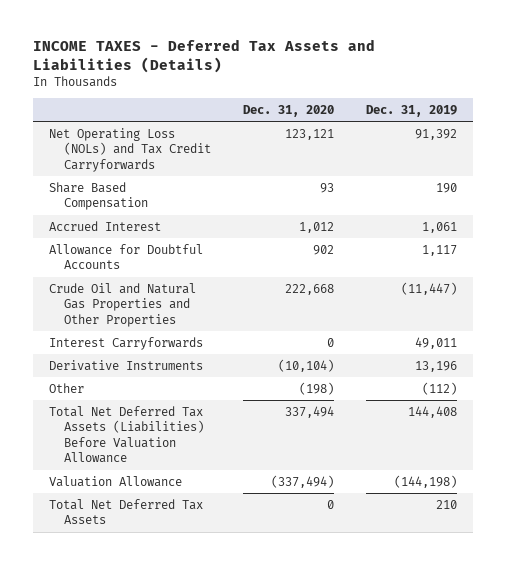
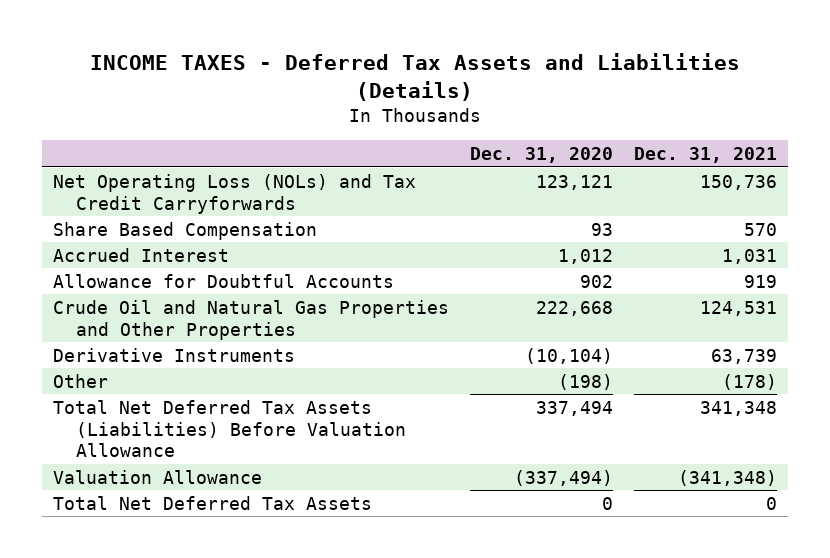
[366,104,458,117] Dec. 31, 2019 -> none
none -> [634,146,778,163] Dec. 31, 2021
[48,336,203,350] Interest Carryforwards -> none

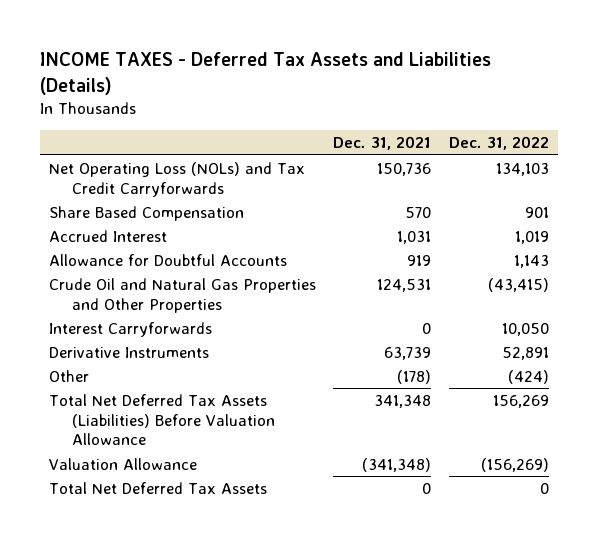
[469,146,613,163] Dec. 31, 2020 -> none
none -> [448,136,549,151] Dec. 31, 2022
none -> [49,321,213,337] Interest Carryforwards

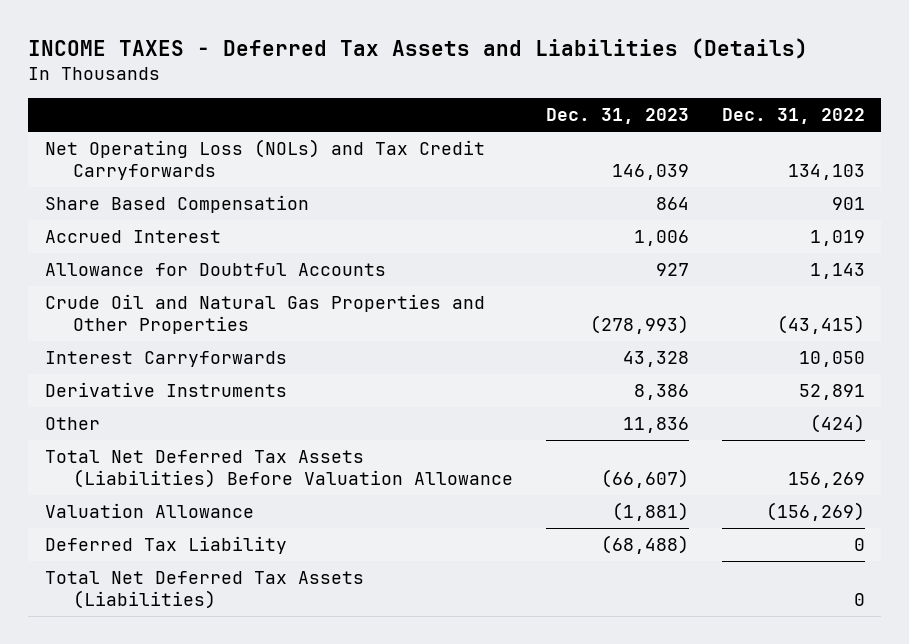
[333,136,432,151] Dec. 31, 2021 -> none
none -> [545,108,689,125] Dec. 31, 2023
none -> [44,536,287,555] Deferred Tax Liability
[49,481,268,494] Total Net Deferred Tax Assets -> [44,571,364,609] Total Net Deferred Tax Assets (Liabilities)

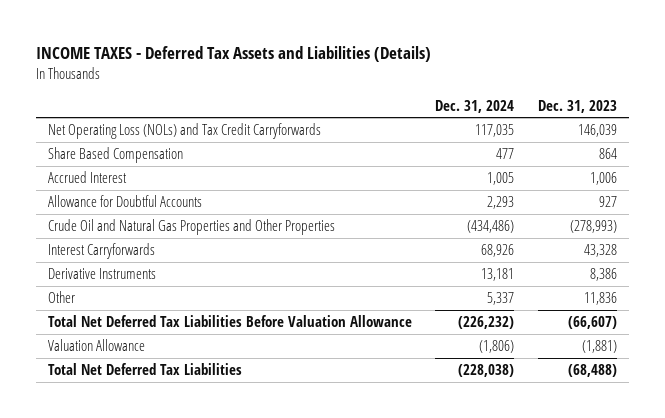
[721,108,865,125] Dec. 31, 2022 -> none
none -> [435,99,515,113] Dec. 31, 2024
[44,450,513,488] Total Net Deferred Tax Assets (Liabilities) Before Valuation Allowance -> [47,315,412,328] Total Net Deferred Tax Liabilities Before Valuation Allowance
[44,571,364,609] Total Net Deferred Tax Assets (Liabilities) -> none
[44,536,287,555] Deferred Tax Liability -> [47,363,242,376] Total Net Deferred Tax Liabilities

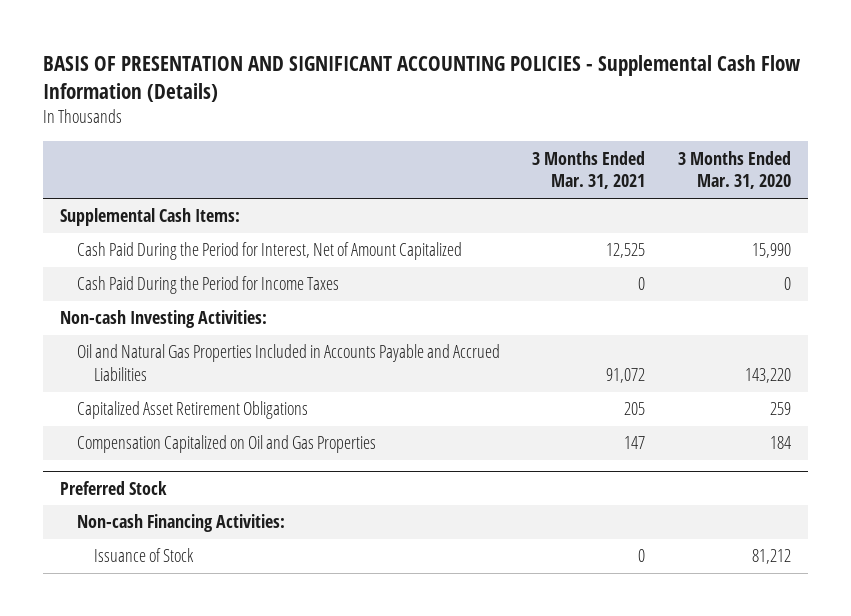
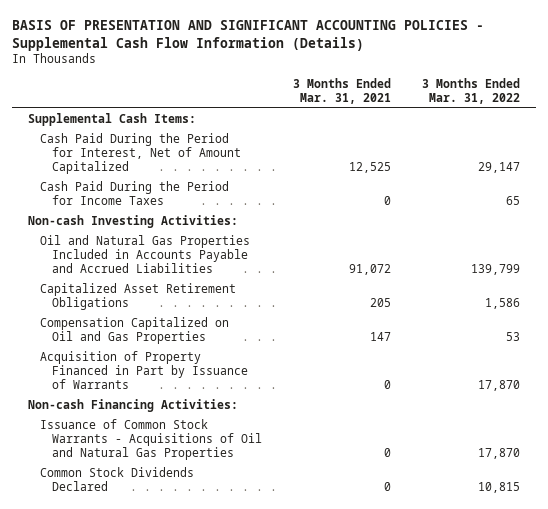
[678,150,792,190] 3 Months Ended Mar. 31, 2020 -> none
none -> [422,78,521,104] 3 Months Ended Mar. 31, 2022
[59,480,167,495] Preferred Stock -> none
none -> [39,350,248,389] Acquisition of Property Financed in Part by Issuance of Warrants
[93,548,194,563] Issuance of Stock -> [39,418,262,460] Issuance of Common Stock Warrants - Acquisitions of Oil and Natural Gas Properties
none -> [39,466,194,491] Common Stock Dividends Declared

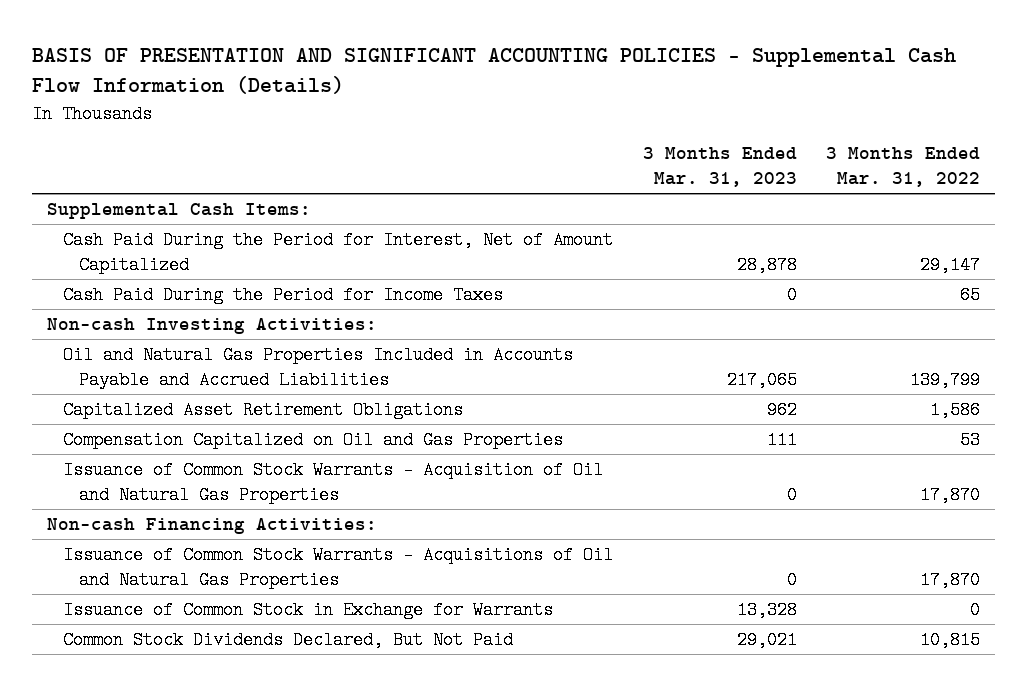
[293,78,392,104] 3 Months Ended Mar. 31, 2021 -> none
none -> [642,146,797,187] 3 Months Ended Mar. 31, 2023
[39,350,248,389] Acquisition of Property Financed in Part by Issuance of Warrants -> [63,460,604,504] Issuance of Common Stock Warrants - Acquisition of Oil and Natural Gas Properties
none -> [63,600,554,619] Issuance of Common Stock in Exchange for Warrants
[39,466,194,491] Common Stock Dividends Declared -> [63,630,514,649] Common Stock Dividends Declared, But Not Paid

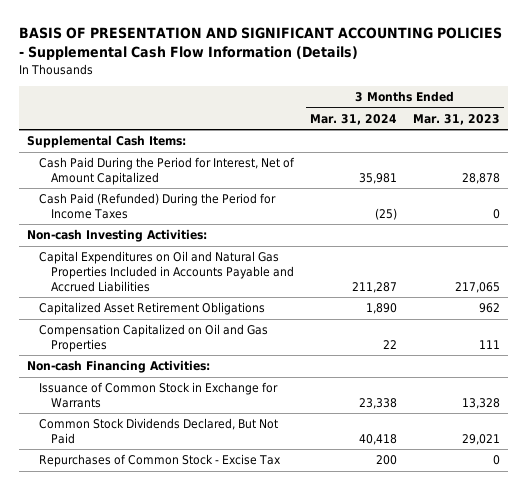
[826,146,981,187] 3 Months Ended Mar. 31, 2022 -> none
none -> [310,113,398,125] Mar. 31, 2024
[63,285,504,304] Cash Paid During the Period for Income Taxes -> [39,193,277,219] Cash Paid (Refunded) During the Period for Income Taxes
[63,345,574,389] Oil and Natural Gas Properties Included in Accounts Payable and Accrued Liabilities -> [39,251,295,292] Capital Expenditures on Oil and Natural Gas Properties Included in Accounts Payable and Accrued Liabilities
[63,460,604,504] Issuance of Common Stock Warrants - Acquisition of Oil and Natural Gas Properties -> none
[63,545,614,589] Issuance of Common Stock Warrants - Acquisitions of Oil and Natural Gas Properties -> none
none -> [39,454,282,468] Repurchases of Common Stock - Excise Tax

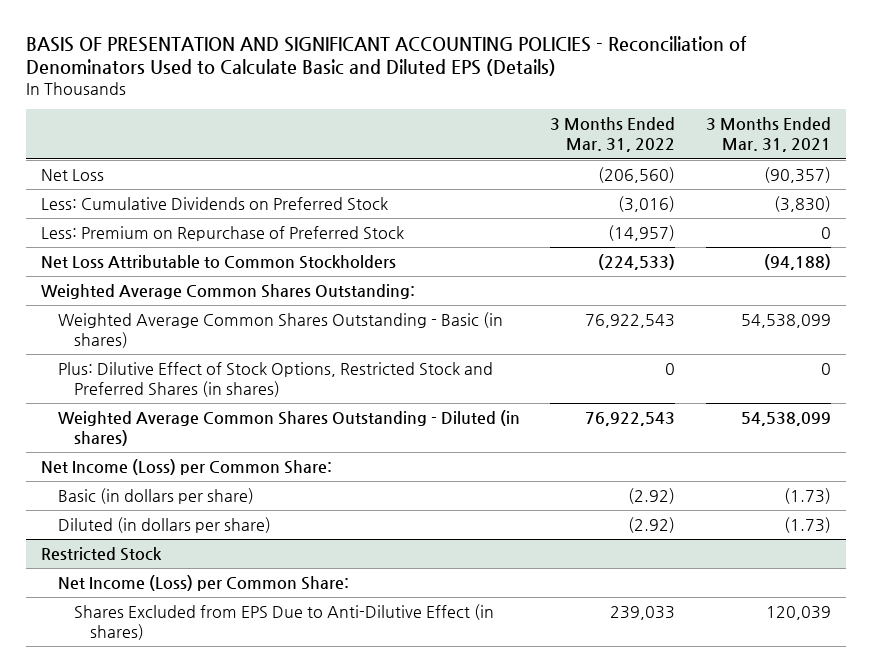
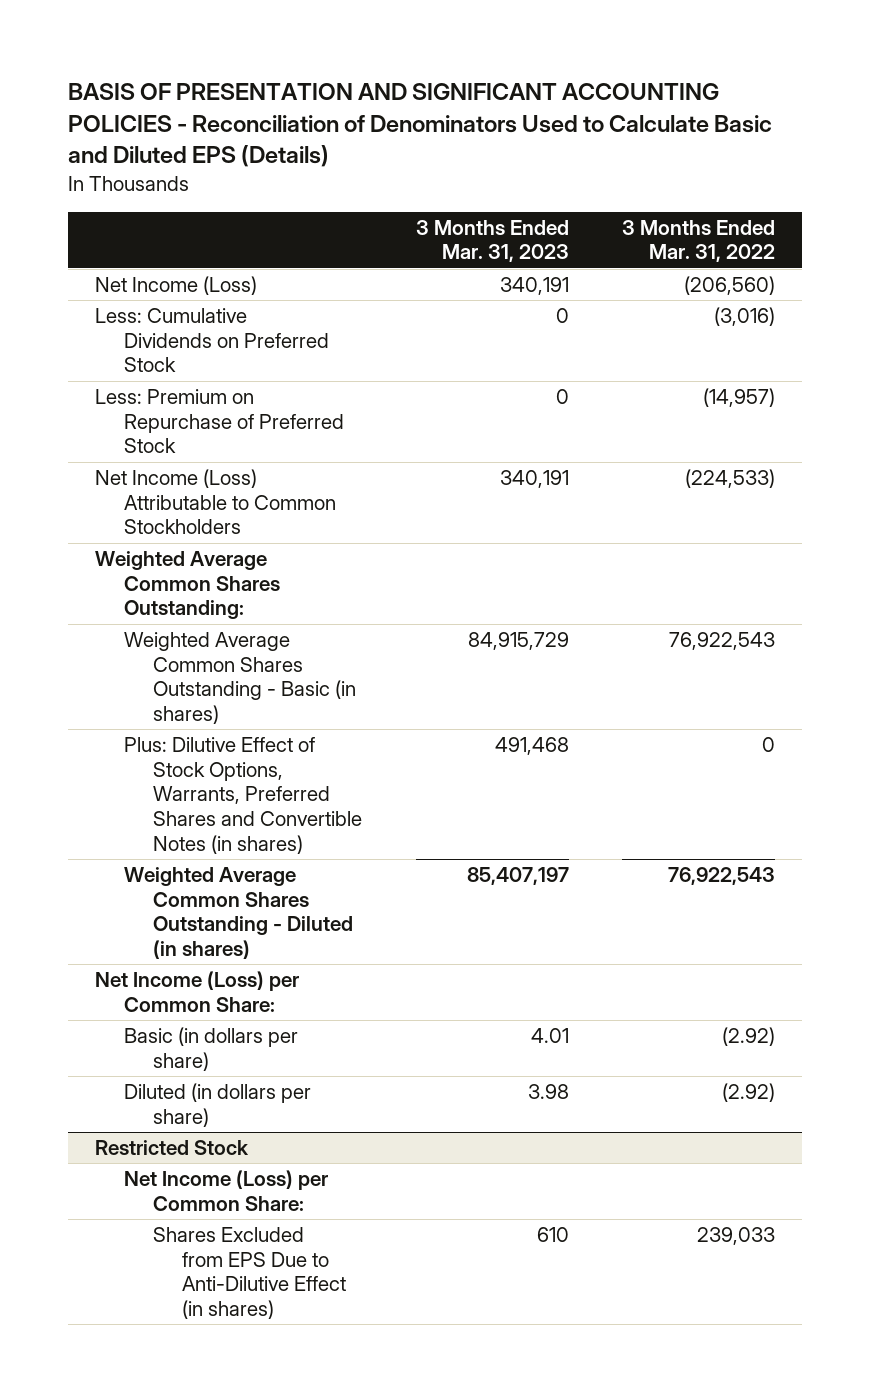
[705,117,831,153] 3 Months Ended Mar. 31, 2021 -> none
none -> [415,219,569,263] 3 Months Ended Mar. 31, 2023
[41,169,105,182] Net Loss -> [94,276,257,296] Net Income (Loss)
[41,255,397,270] Net Loss Attributable to Common Stockholders -> [94,469,336,535] Net Income (Loss) Attributable to Common Stockholders
[57,362,493,397] Plus: Dilutive Effect of Stock Options, Restricted Stock and Preferred Shares (in shares) -> [123,737,363,854] Plus: Dilutive Effect of Stock Options, Warrants, Preferred Shares and Convertible Notes (in shares)

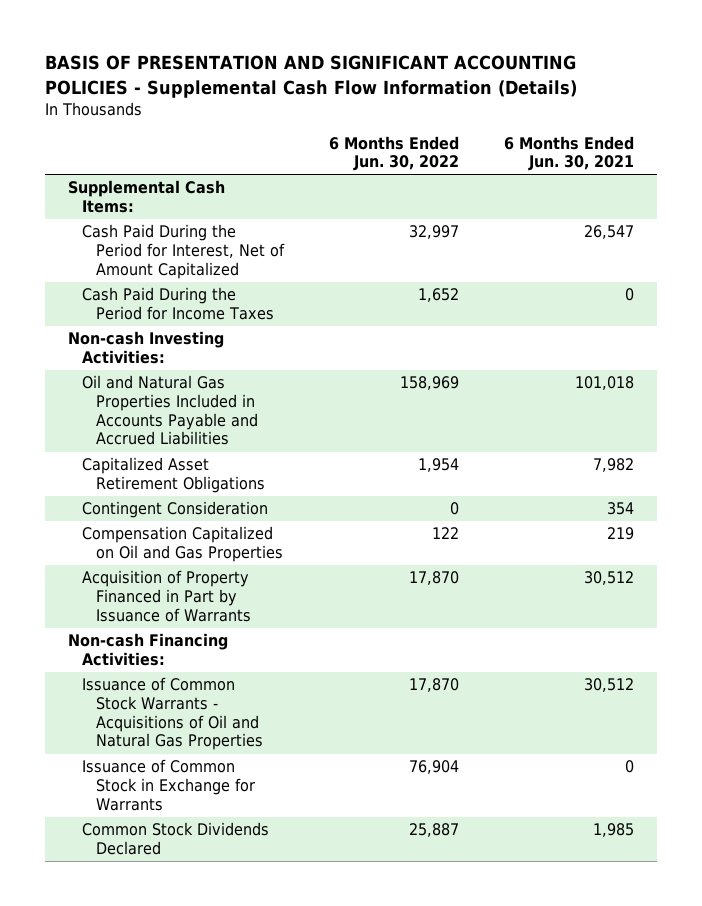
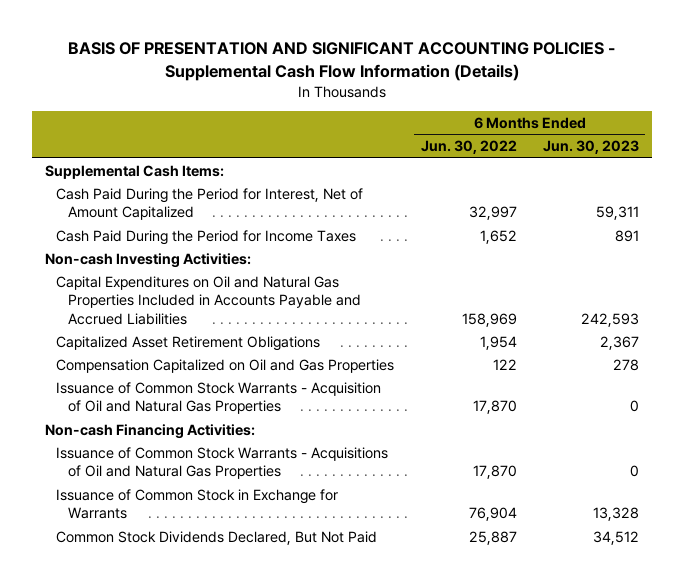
[504,135,635,172] 6 Months Ended Jun. 30, 2021 -> none
none -> [542,140,639,155] Jun. 30, 2023
[81,375,258,446] Oil and Natural Gas Properties Included in Accounts Payable and Accrued Liabilities -> [56,275,361,325] Capital Expenditures on Oil and Natural Gas Properties Included in Accounts Payable and Accrued Liabilities
[81,501,268,519] Contingent Consideration -> none
[81,570,251,622] Acquisition of Property Financed in Part by Issuance of Warrants -> [56,381,382,415] Issuance of Common Stock Warrants - Acquisition of Oil and Natural Gas Properties
[81,822,269,856] Common Stock Dividends Declared -> [56,530,378,545] Common Stock Dividends Declared, But Not Paid

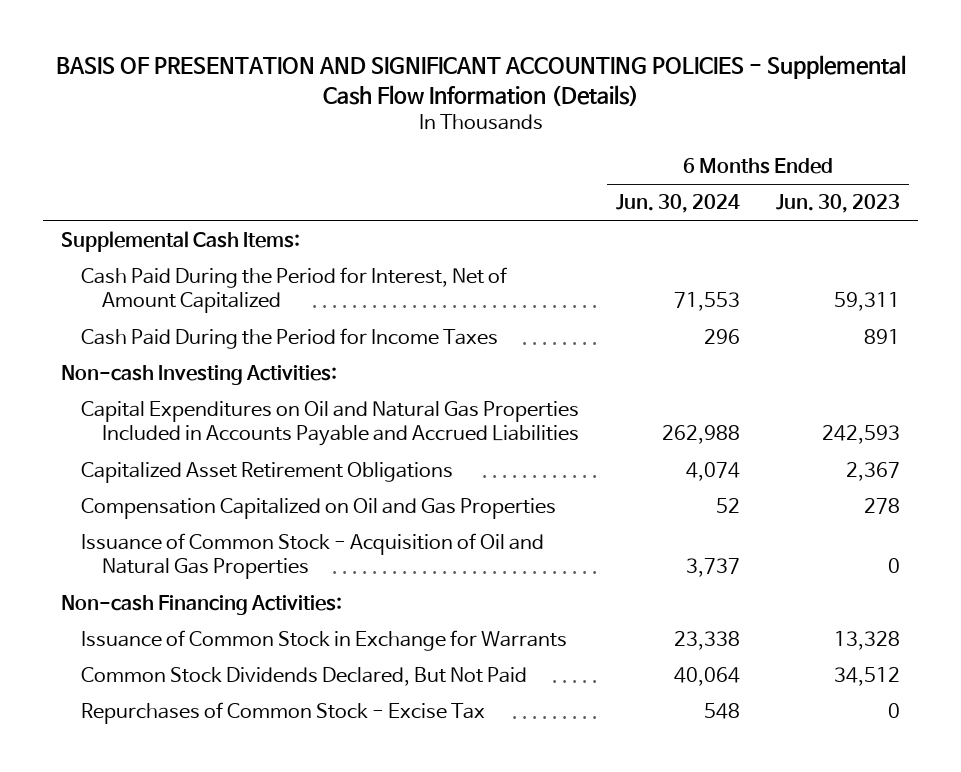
[420,140,517,155] Jun. 30, 2022 -> none
none -> [615,194,740,214] Jun. 30, 2024
[56,381,382,415] Issuance of Common Stock Warrants - Acquisition of Oil and Natural Gas Properties -> [81,533,545,580] Issuance of Common Stock - Acquisition of Oil and Natural Gas Properties
[56,446,389,480] Issuance of Common Stock Warrants - Acquisitions of Oil and Natural Gas Properties -> none
none -> [81,702,486,725] Repurchases of Common Stock - Excise Tax

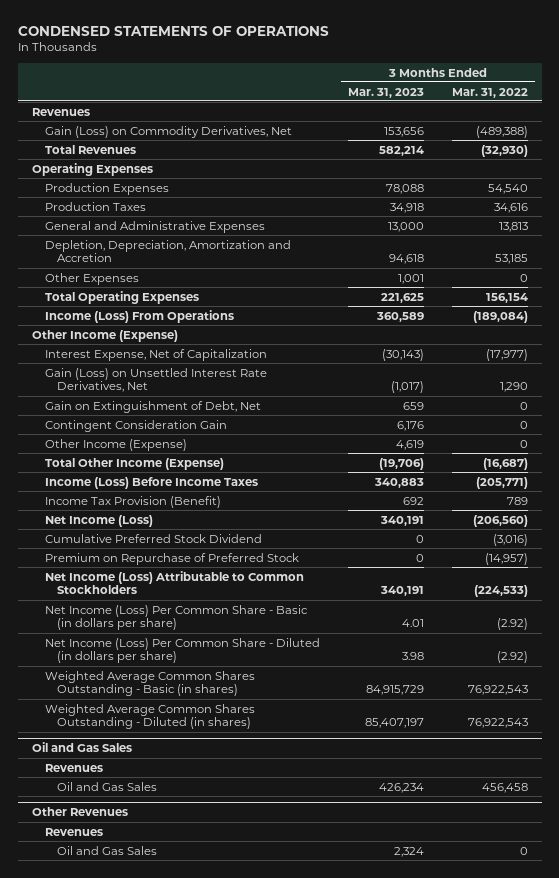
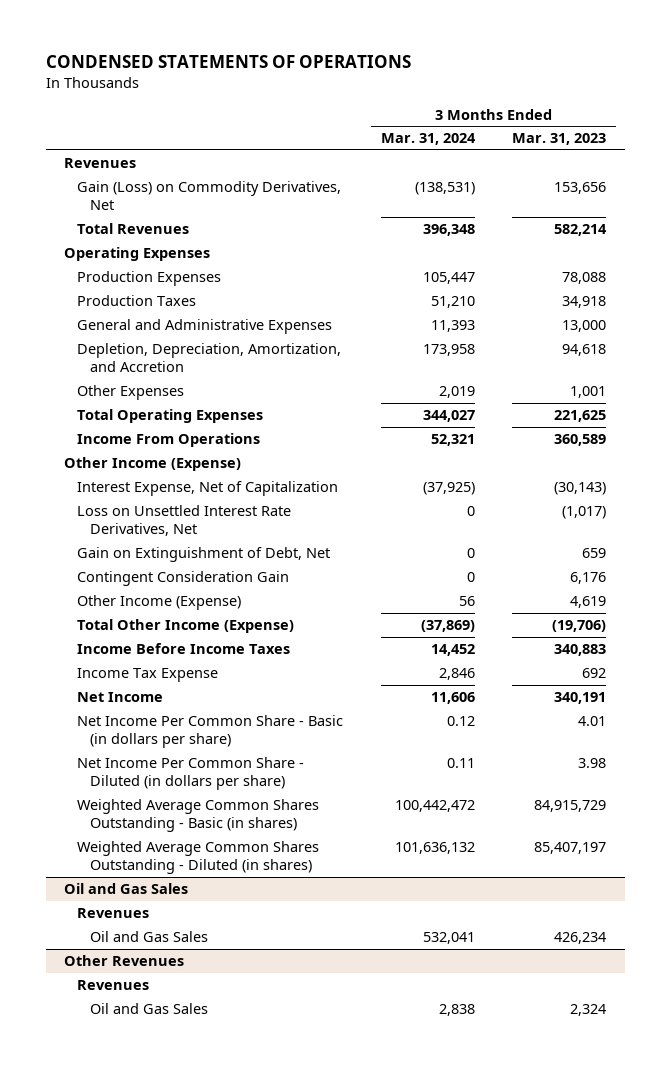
[451,87,528,98] Mar. 31, 2022 -> none
none -> [380,133,476,146] Mar. 31, 2024
[44,239,291,263] Depletion, Depreciation, Amortization and Accretion -> [77,343,342,373] Depletion, Depreciation, Amortization, and Accretion
[44,309,234,323] Income (Loss) From Operations -> [77,433,261,448] Income From Operations
[44,367,267,393] Gain (Loss) on Unsettled Interest Rate Derivatives, Net -> [77,505,292,537] Loss on Unsettled Interest Rate Derivatives, Net
[44,533,262,543] Cumulative Preferred Stock Dividend -> none
[44,552,299,565] Premium on Repurchase of Preferred Stock -> none
[44,570,304,595] Net Income (Loss) Attributable to Common Stockholders -> none
[44,476,258,489] Income (Loss) Before Income Taxes -> [77,643,291,655] Income Before Income Taxes
[44,495,221,508] Income Tax Provision (Benefit) -> [77,668,219,683] Income Tax Expense
[44,514,153,527] Net Income (Loss) -> [77,692,164,703] Net Income
[44,604,308,631] Net Income (Loss) Per Common Share - Basic (in dollars per share) -> [77,715,344,749] Net Income Per Common Share - Basic (in dollars per share)
[44,637,320,664] Net Income (Loss) Per Common Share - Diluted (in dollars per share) -> [77,757,305,791] Net Income Per Common Share - Diluted (in dollars per share)

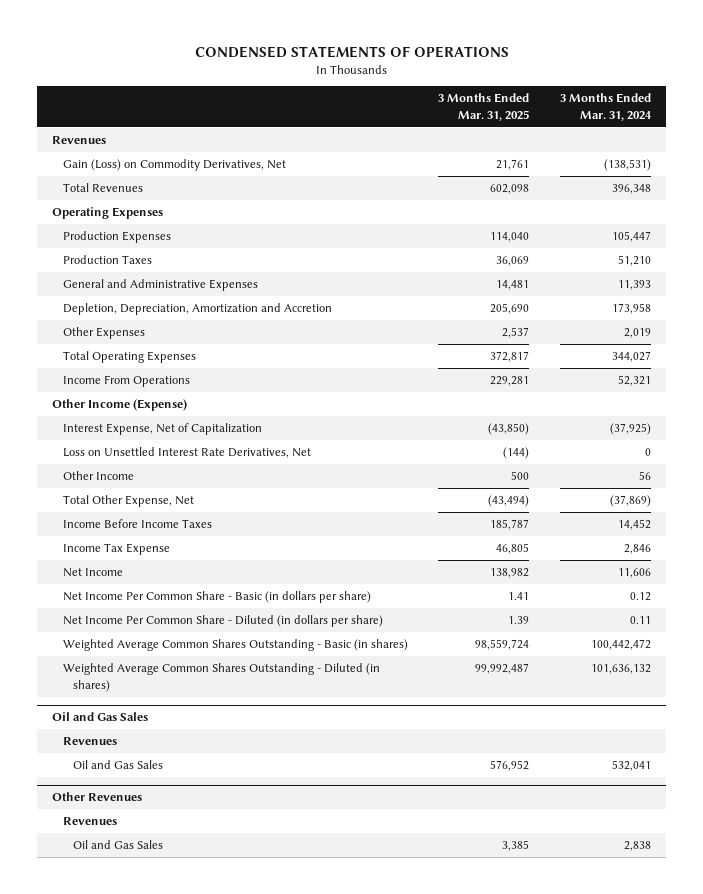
[512,133,607,146] Mar. 31, 2023 -> none
none -> [438,93,530,121] 3 Months Ended Mar. 31, 2025
[77,343,342,373] Depletion, Depreciation, Amortization, and Accretion -> [62,303,332,316] Depletion, Depreciation, Amortization and Accretion
[77,547,331,563] Gain on Extinguishment of Debt, Net -> none
[77,571,290,587] Contingent Consideration Gain -> none
[77,595,242,611] Other Income (Expense) -> [62,471,134,481] Other Income
[77,619,295,634] Total Other Income (Expense) -> [62,495,194,508] Total Other Expense, Net

